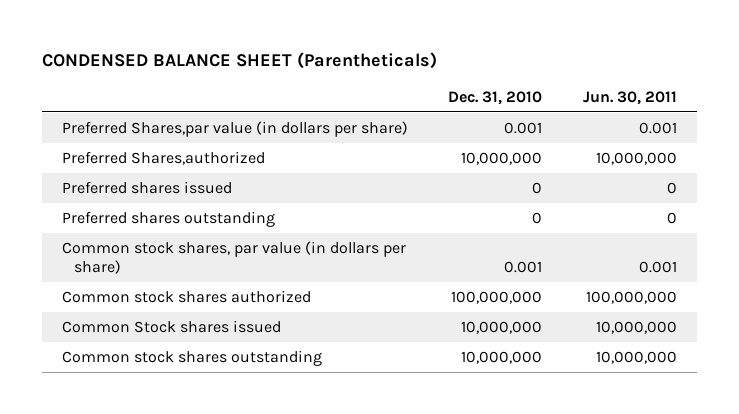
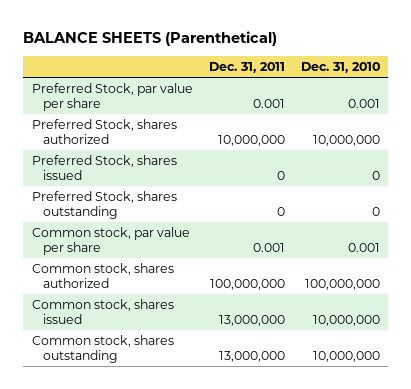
[41,52,437,70] CONDENSED BALANCE SHEET (Parentheticals) -> [23,31,278,47] BALANCE SHEETS (Parenthetical)
[582,90,677,105] Jun. 30, 2011 -> none
none -> [208,61,285,73] Dec. 31, 2011
[61,120,408,137] Preferred Shares,par value (in dollars per share) -> [31,83,193,111] Preferred Stock, par value per share
[61,150,265,165] Preferred Shares,authorized -> [31,119,177,144] Preferred Stock, shares authorized
[61,180,232,194] Preferred shares issued -> [31,155,177,180] Preferred Stock, shares issued
[61,210,275,227] Preferred shares outstanding -> [31,191,177,219] Preferred Stock, shares outstanding
[61,240,406,275] Common stock shares, par value (in dollars per share) -> [31,227,190,255] Common stock, par value per share
[61,289,311,303] Common stock shares authorized -> [31,263,174,288] Common stock, shares authorized
[61,319,281,333] Common Stock shares issued -> [31,299,174,324] Common stock, shares issued
[61,349,322,366] Common stock shares outstanding -> [31,335,174,363] Common stock, shares outstanding

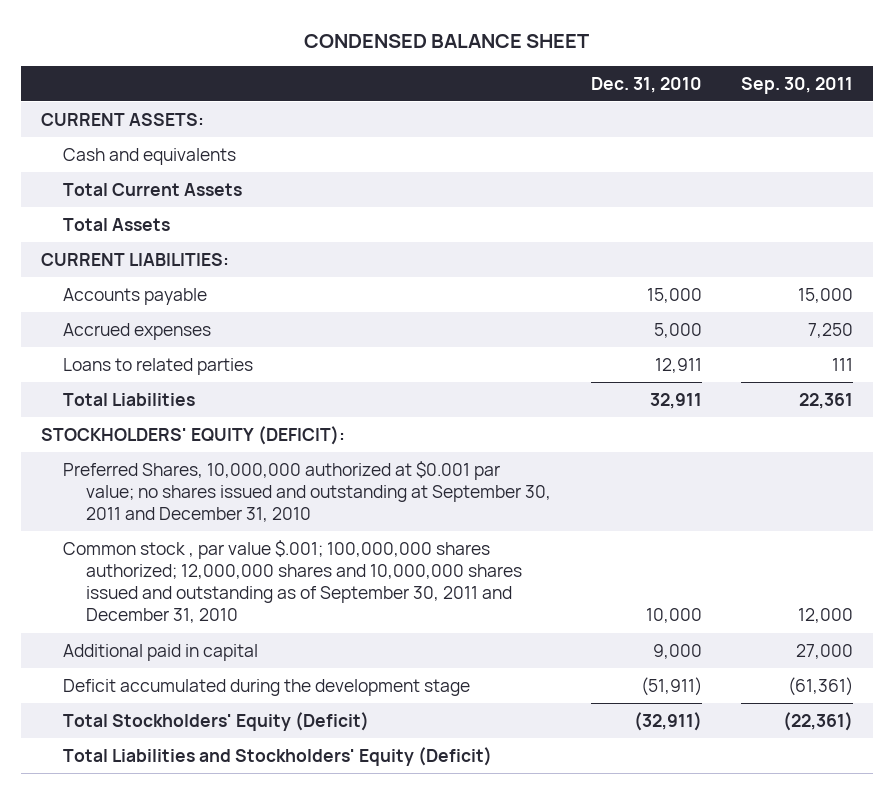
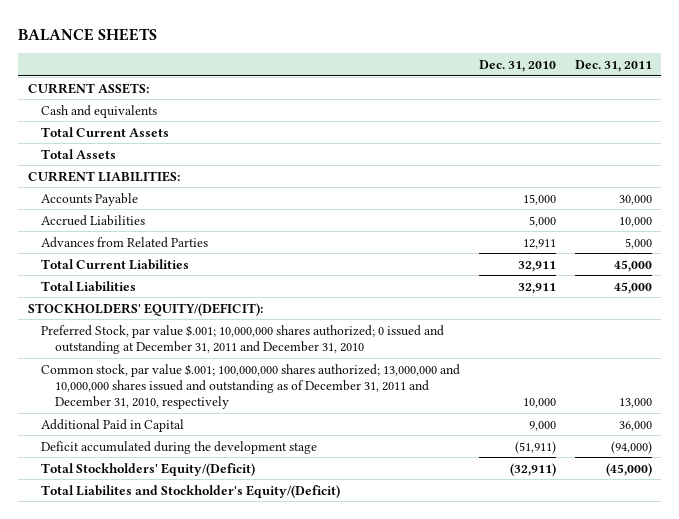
[303,34,589,49] CONDENSED BALANCE SHEET -> [18,27,158,41] BALANCE SHEETS
[741,76,854,94] Sep. 30, 2011 -> none
none -> [574,60,652,73] Dec. 31, 2011
[63,287,208,305] Accounts payable -> [41,192,139,206] Accounts Payable
[63,322,212,340] Accrued expenses -> [41,214,146,226] Accrued Liabilities
[63,357,254,375] Loans to related parties -> [41,236,209,248] Advances from Related Parties
none -> [41,258,190,270] Total Current Liabilities
[40,425,345,445] STOCKHOLDERS' EQUITY (DEFICIT): -> [27,302,263,316] STOCKHOLDERS' EQUITY/(DEFICIT):
[63,460,552,523] Preferred Shares, 10,000,000 authorized at $0.001 par value; no shares issued and outstanding at September 30, 2011 and December 31, 2010 -> [41,324,445,354] Preferred Stock, par value $.001; 10,000,000 shares authorized; 0 issued and outstanding at December 31, 2011 and December 31, 2010
[63,539,523,624] Common stock , par value $.001; 100,000,000 shares authorized; 12,000,000 shares and 10,000,000 shares issued and outstanding as of September 30, 2011 and December 31, 2010 -> [41,363,461,410] Common stock, par value $.001; 100,000,000 shares authorized; 13,000,000 and 10,000,000 shares issued and outstanding as of December 31, 2011 and December 31, 2010, respectively
[63,643,259,661] Additional paid in capital -> [41,418,185,432] Additional Paid in Capital
[63,711,370,731] Total Stockholders' Equity (Deficit) -> [41,462,256,476] Total Stockholders' Equity/(Deficit)
[63,746,493,766] Total Liabilities and Stockholders' Equity (Deficit) -> [41,484,341,498] Total Liabilites and Stockholder's Equity/(Deficit)

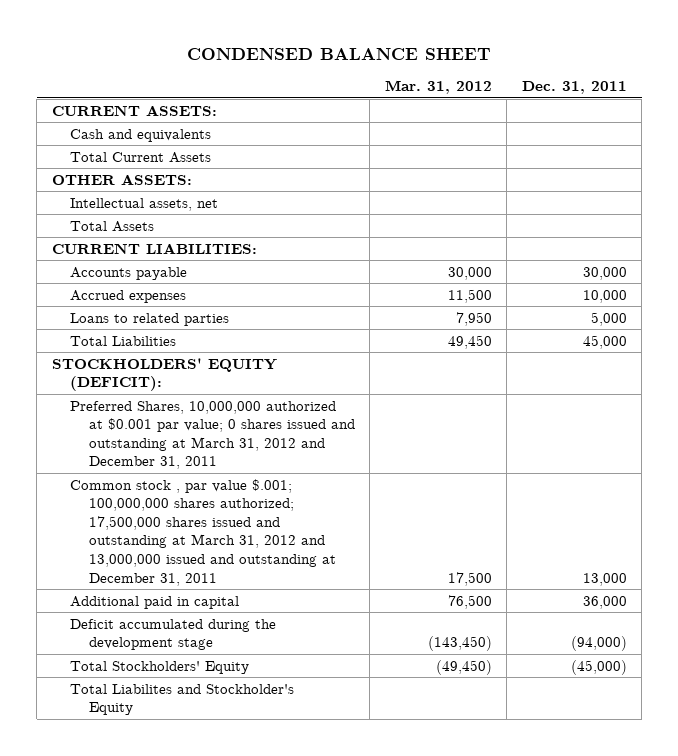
[18,27,158,41] BALANCE SHEETS -> [187,47,492,60] CONDENSED BALANCE SHEET
[479,60,557,73] Dec. 31, 2010 -> none
none -> [384,80,492,95] Mar. 31, 2012
none -> [51,173,192,185] OTHER ASSETS:
none -> [70,197,219,211] Intellectual assets, net
[41,258,190,270] Total Current Liabilities -> none
[41,192,139,206] Accounts Payable -> [70,266,188,280] Accounts payable
[41,214,146,226] Accrued Liabilities -> [70,289,187,303] Accrued expenses
[41,236,209,248] Advances from Related Parties -> [70,312,230,326] Loans to related parties
[27,302,263,316] STOCKHOLDERS' EQUITY/(DEFICIT): -> [51,357,277,392] STOCKHOLDERS' EQUITY (DEFICIT):
[41,324,445,354] Preferred Stock, par value $.001; 10,000,000 shares authorized; 0 issued and outstanding at December 31, 2011 and December 31, 2010 -> [70,400,355,470] Preferred Shares, 10,000,000 authorized at $0.001 par value; 0 shares issued and outstanding at March 31, 2012 and December 31, 2011
[41,363,461,410] Common stock, par value $.001; 100,000,000 shares authorized; 13,000,000 and 10,000,000 shares issued and outstanding as of December 31, 2011 and December 31, 2010, respectively -> [70,478,336,586] Common stock , par value $.001; 100,000,000 shares authorized; 17,500,000 shares issued and outstanding at March 31, 2012 and 13,000,000 issued and outstanding at December 31, 2011
[41,418,185,432] Additional Paid in Capital -> [70,595,240,609] Additional paid in capital
[41,462,256,476] Total Stockholders' Equity/(Deficit) -> [70,660,250,674] Total Stockholders' Equity
[41,484,341,498] Total Liabilites and Stockholder's Equity/(Deficit) -> [70,683,295,716] Total Liabilites and Stockholder's Equity

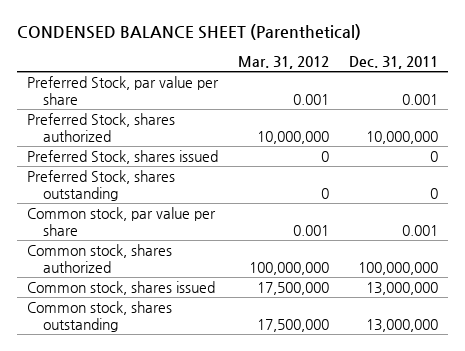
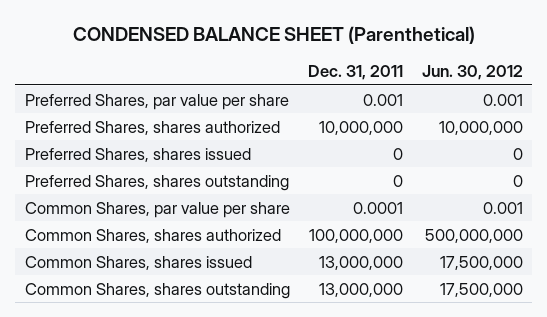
[237,55,329,69] Mar. 31, 2012 -> none
none -> [421,64,523,80] Jun. 30, 2012
[26,75,219,105] Preferred Stock, par value per share -> [24,93,289,110] Preferred Shares, par value per share
[26,112,175,142] Preferred Stock, shares authorized -> [24,120,280,135] Preferred Shares, shares authorized
[26,149,218,164] Preferred Stock, shares issued -> [24,147,251,162] Preferred Shares, shares issued
[26,169,175,201] Preferred Stock, shares outstanding -> [24,174,289,191] Preferred Shares, shares outstanding
[26,206,216,236] Common stock, par value per share -> [24,201,290,218] Common Shares, par value per share
[402,224,439,236] 0.001 -> [353,201,404,214] 0.0001
[26,243,172,273] Common stock, shares authorized -> [24,228,281,243] Common Shares, shares authorized
[26,280,215,295] Common stock, shares issued -> [24,255,252,270] Common Shares, shares issued
[26,300,172,332] Common stock, shares outstanding -> [24,282,290,299] Common Shares, shares outstanding

